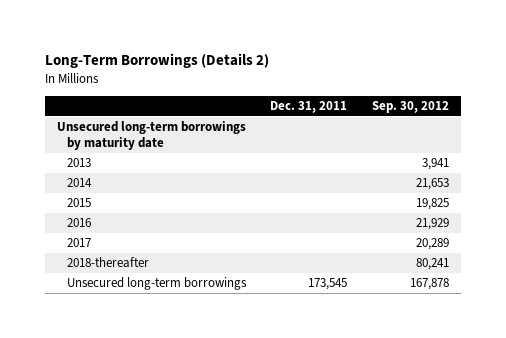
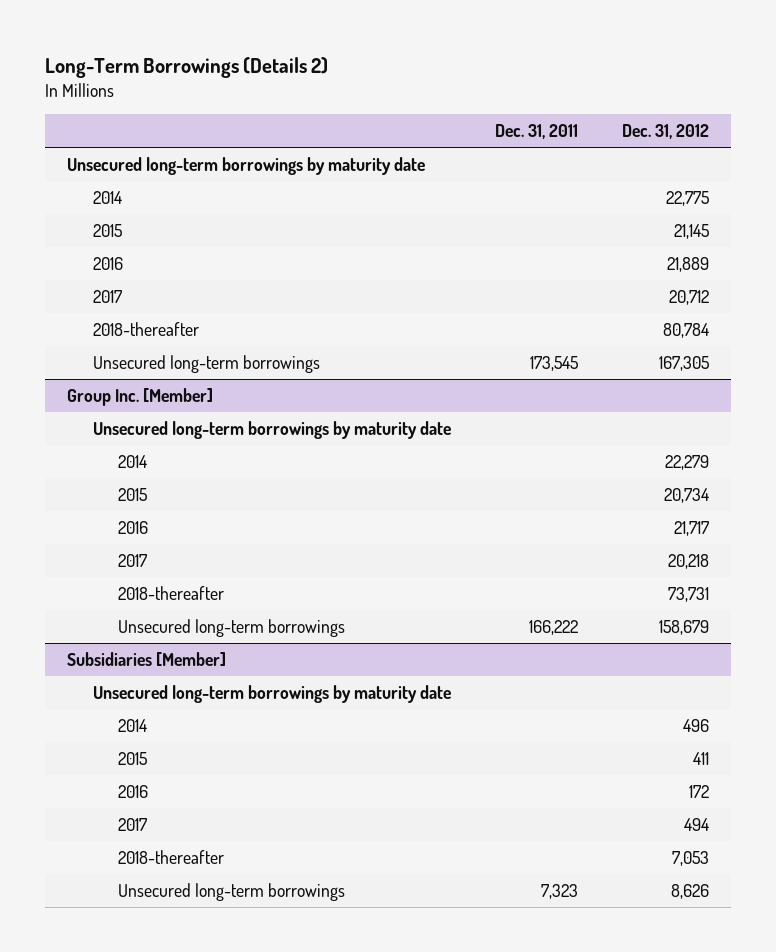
[371,100,449,113] Sep. 30, 2012 -> none
none -> [621,124,709,140] Dec. 31, 2012
[67,158,92,168] 2013 -> none
none -> [67,387,214,406] Group Inc. [Member]
none -> [92,420,451,439] Unsecured long-term borrowings by maturity date
none -> [118,454,148,468] 2014
none -> [118,487,148,501] 2015
none -> [118,520,149,534] 2016
none -> [118,553,148,567] 2017
none -> [118,585,225,600] 2018-thereafter
none -> [118,618,346,637] Unsecured long-term borrowings
none -> [67,651,227,666] Subsidiaries [Member]
none -> [92,684,451,703] Unsecured long-term borrowings by maturity date
none -> [118,718,148,732] 2014
none -> [118,751,148,765] 2015
none -> [118,784,149,798] 2016
none -> [118,817,148,831] 2017
none -> [118,849,225,864] 2018-thereafter
none -> [118,882,346,901] Unsecured long-term borrowings

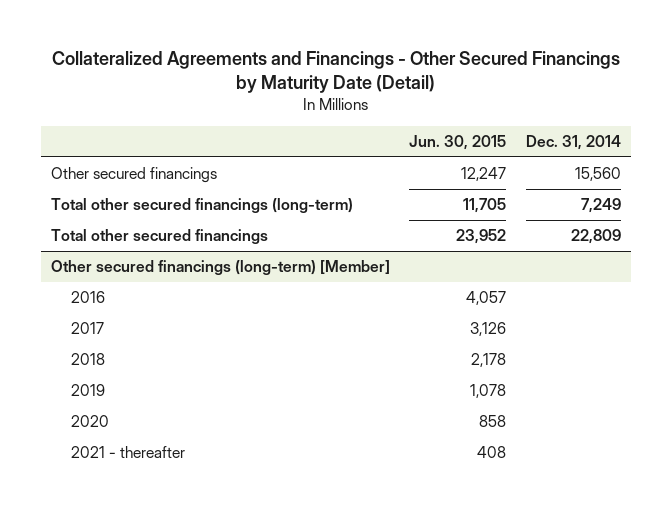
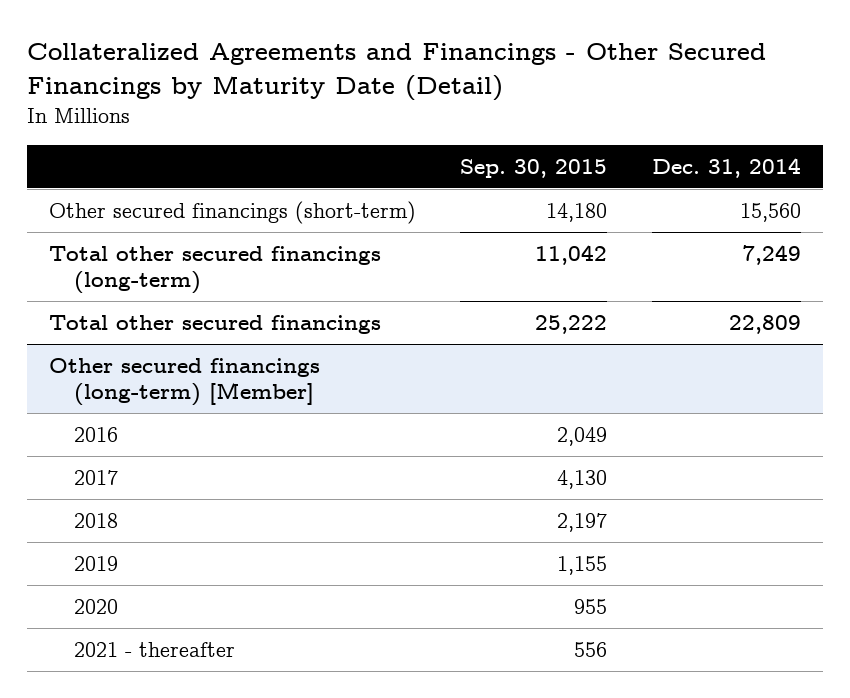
[409,135,507,151] Jun. 30, 2015 -> none
none -> [460,158,608,178] Sep. 30, 2015
[50,167,217,184] Other secured financings -> [48,200,416,224] Other secured financings (short-term)

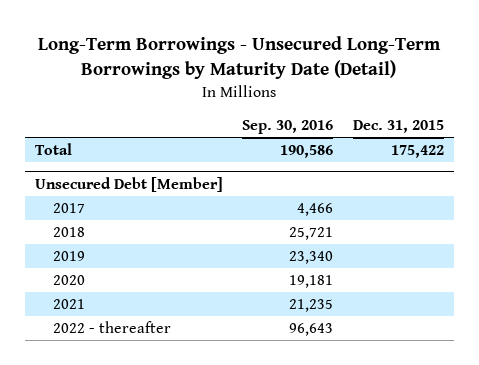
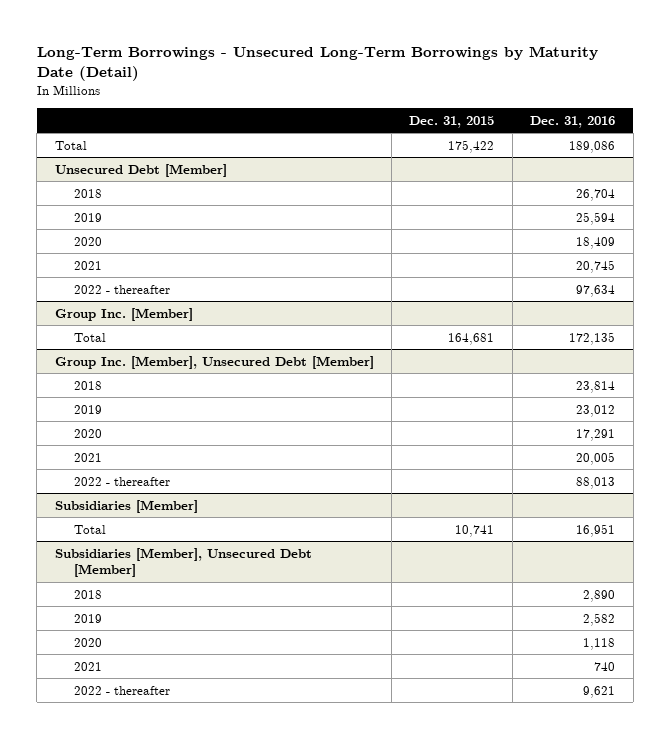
[242,120,334,135] Sep. 30, 2016 -> none
none -> [530,115,616,128] Dec. 31, 2016
[52,203,85,214] 2017 -> none
none -> [54,307,193,321] Group Inc. [Member]
none -> [74,332,107,342] Total
none -> [54,355,374,369] Group Inc. [Member], Unsecured Debt [Member]
none -> [74,380,103,390] 2018
none -> [74,404,103,414] 2019
none -> [74,428,103,438] 2020
none -> [74,452,103,462] 2021
none -> [74,476,171,486] 2022 - thereafter
none -> [54,499,198,513] Subsidiaries [Member]
none -> [74,524,107,534] Total
none -> [54,547,312,578] Subsidiaries [Member], Unsecured Debt [Member]
none -> [74,589,103,599] 2018
none -> [74,613,103,623] 2019
none -> [74,637,103,647] 2020
none -> [74,661,103,671] 2021
none -> [74,685,171,695] 2022 - thereafter

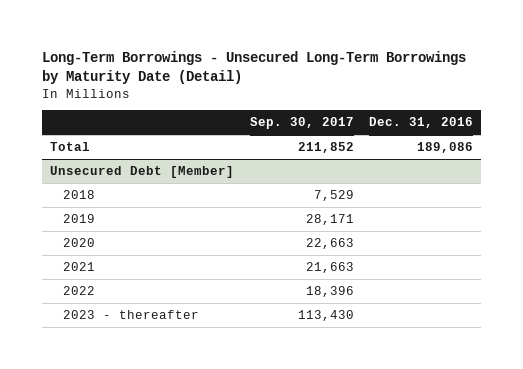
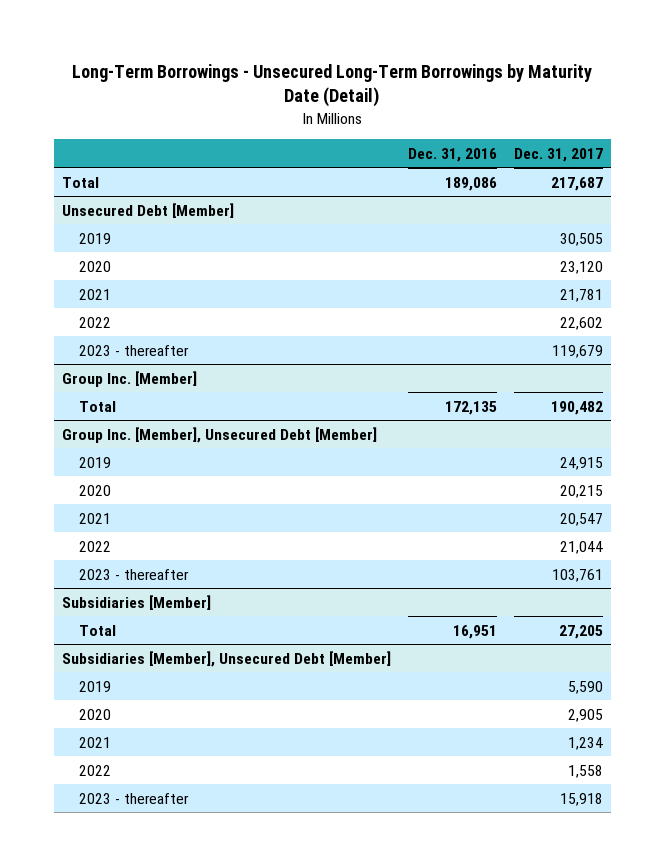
[249,117,354,130] Sep. 30, 2017 -> none
none -> [513,147,603,162] Dec. 31, 2017
[62,190,95,200] 2018 -> none
none -> [61,370,197,387] Group Inc. [Member]
none -> [78,400,116,412] Total
none -> [61,426,377,443] Group Inc. [Member], Unsecured Debt [Member]
none -> [78,456,111,468] 2019
none -> [78,484,111,496] 2020
none -> [78,512,111,524] 2021
none -> [78,540,111,552] 2022
none -> [78,568,189,580] 2023 - thereafter
none -> [61,594,211,610] Subsidiaries [Member]
none -> [78,624,116,636] Total
none -> [61,650,391,667] Subsidiaries [Member], Unsecured Debt [Member]
none -> [78,680,111,692] 2019
none -> [78,708,111,720] 2020
none -> [78,736,111,748] 2021
none -> [78,764,111,776] 2022
none -> [78,792,189,804] 2023 - thereafter

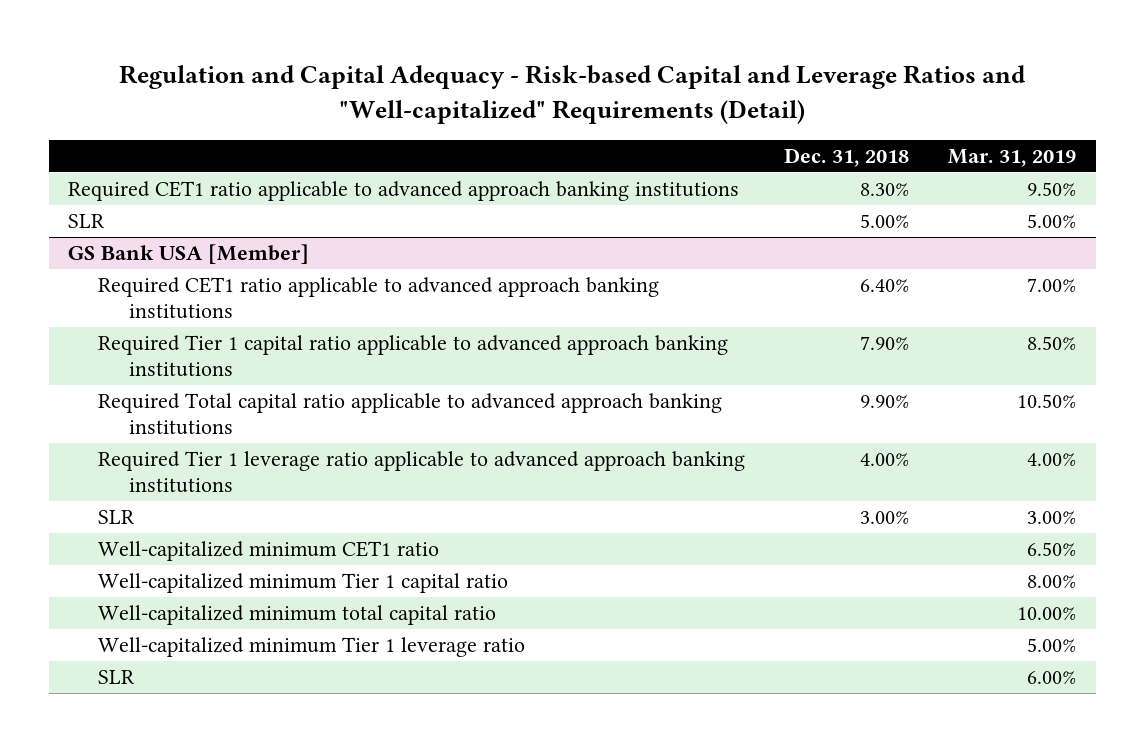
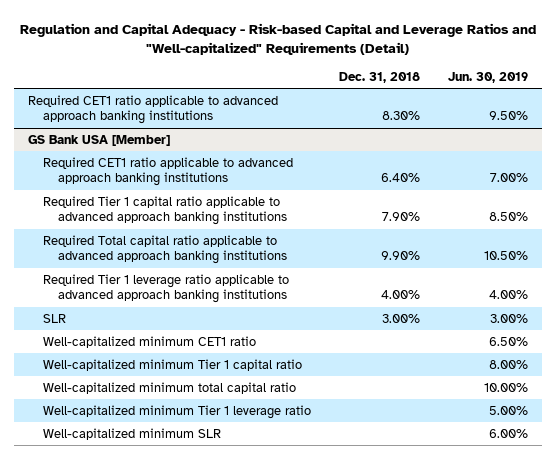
[948,148,1077,167] Mar. 31, 2019 -> none
none -> [447,71,528,83] Jun. 30, 2019
[68,214,105,229] SLR -> none
[98,670,135,685] SLR -> none
none -> [43,427,222,440] Well-capitalized minimum SLR

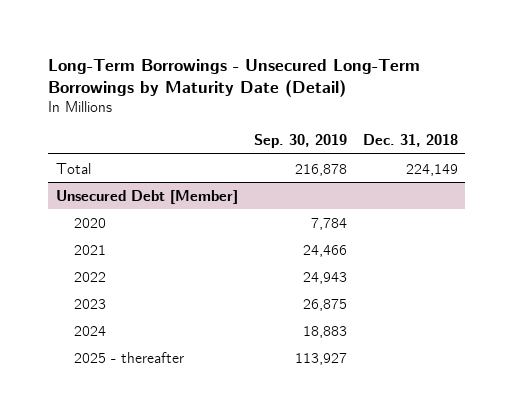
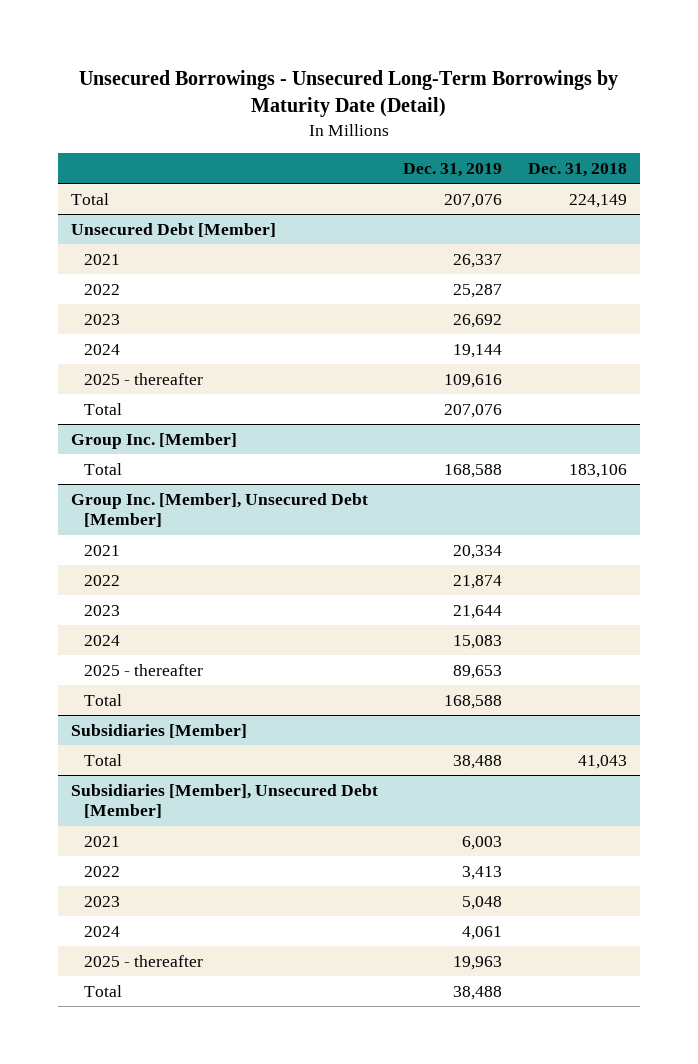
[48,58,421,97] Long-Term Borrowings - Unsecured Long-Term Borrowings by Maturity Date (Detail) -> [78,70,618,118] Unsecured Borrowings - Unsecured Long-Term Borrowings by Maturity Date (Detail)
[253,134,347,149] Sep. 30, 2019 -> none
none -> [403,162,503,177] Dec. 31, 2019
[73,217,106,228] 2020 -> none
none -> [84,402,123,415] Total
none -> [70,432,237,449] Group Inc. [Member]
none -> [84,462,123,475] Total
none -> [70,492,368,528] Group Inc. [Member], Unsecured Debt [Member]
none -> [84,544,121,556] 2021
none -> [84,574,121,586] 2022
none -> [84,604,121,616] 2023
none -> [84,634,121,646] 2024
none -> [84,663,204,676] 2025 - thereafter
none -> [84,693,123,706] Total
none -> [70,723,247,738] Subsidiaries [Member]
none -> [84,753,123,766] Total
none -> [70,783,378,819] Subsidiaries [Member], Unsecured Debt [Member]
none -> [84,835,121,847] 2021
none -> [84,865,121,877] 2022
none -> [84,895,121,907] 2023
none -> [84,925,121,937] 2024
none -> [84,954,204,967] 2025 - thereafter
none -> [84,984,123,997] Total

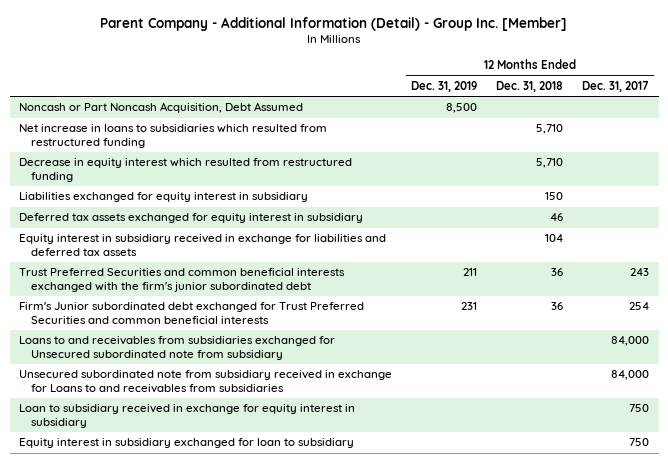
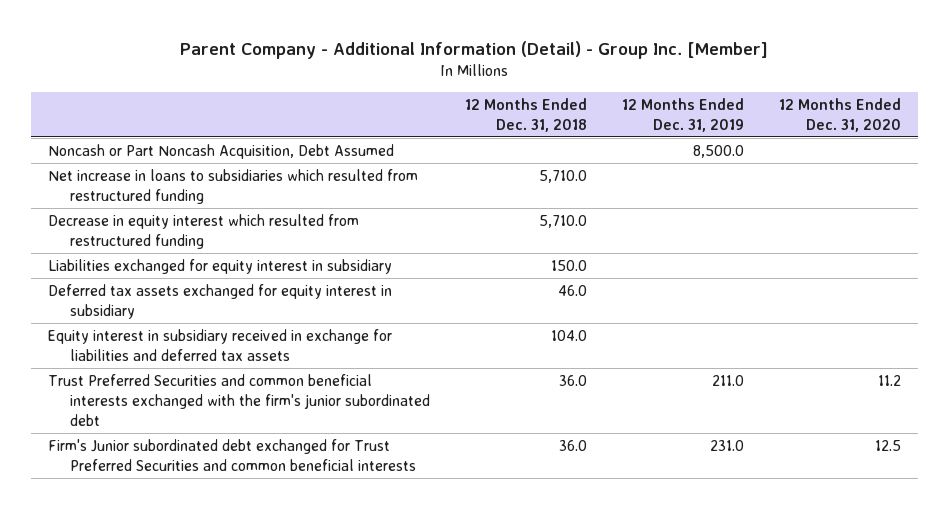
[582,80,650,92] Dec. 31, 2017 -> none
none -> [778,97,901,132] 12 Months Ended Dec. 31, 2020
[19,336,336,360] Loans to and receivables from subsidiaries exchanged for Unsecured subordinated note from subsidiary -> none
[19,370,393,393] Unsecured subordinated note from subsidiary received in exchange for Loans to and receivables from subsidiaries -> none
[19,404,356,428] Loan to subsidiary received in exchange for equity interest in subsidiary -> none
[19,438,355,449] Equity interest in subsidiary exchanged for loan to subsidiary -> none
[446,103,478,114] 8,500 -> [692,144,744,158] 8,500.0
[536,124,564,135] 5,710 -> [538,169,587,183] 5,710.0
[536,158,564,169] 5,710 -> [538,214,587,228] 5,710.0
[545,192,564,201] 150 -> [550,259,587,271] 150.0
[550,213,564,222] 46 -> [557,284,587,296] 46.0
[545,234,564,243] 104 -> [550,329,587,341] 104.0
[463,268,478,277] 211 -> [711,374,744,386] 211.0
[551,268,564,277] 36 -> [558,374,587,386] 36.0
[461,302,478,311] 231 -> [709,439,744,451] 231.0
[551,302,564,311] 36 -> [558,439,587,451] 36.0

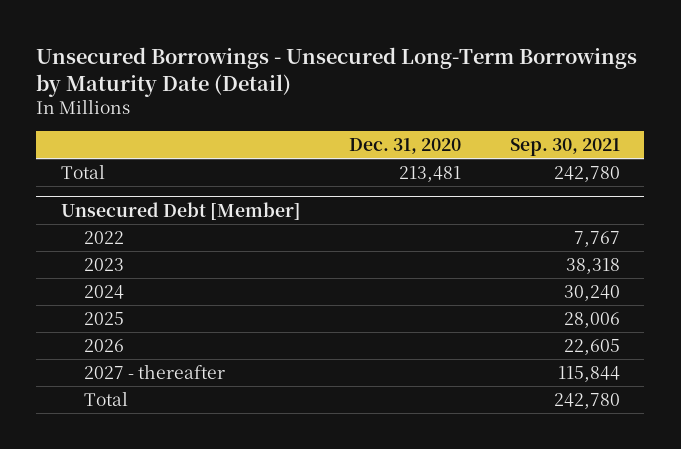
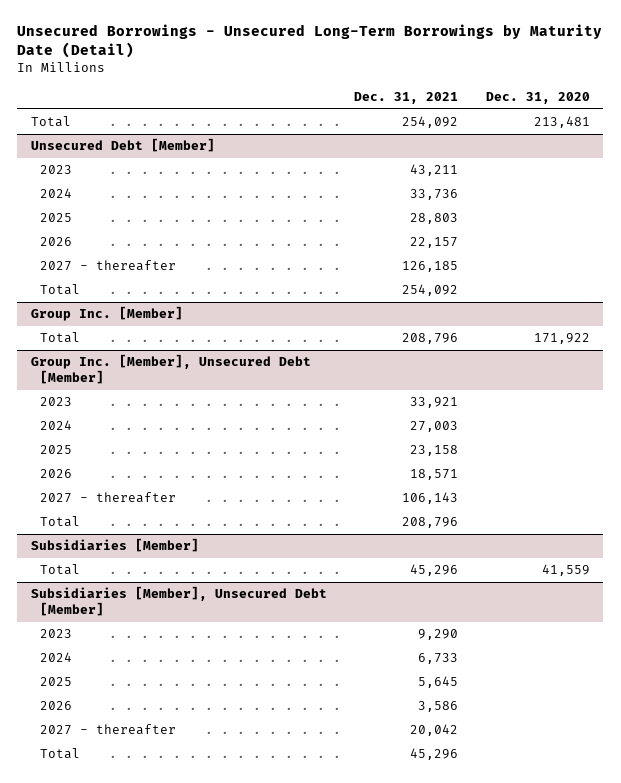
[509,138,620,157] Sep. 30, 2021 -> none
none -> [354,91,459,104] Dec. 31, 2021
[84,230,125,244] 2022 -> none
none -> [30,306,183,322] Group Inc. [Member]
none -> [39,332,80,344] Total
none -> [30,354,311,384] Group Inc. [Member], Unsecured Debt [Member]
none -> [39,397,72,407] 2023
none -> [39,420,72,431] 2024
none -> [39,445,72,455] 2025
none -> [39,469,72,479] 2026
none -> [39,492,176,504] 2027 - thereafter
none -> [39,516,80,528] Total
none -> [30,538,199,553] Subsidiaries [Member]
none -> [39,564,80,576] Total
none -> [30,586,327,616] Subsidiaries [Member], Unsecured Debt [Member]
none -> [39,629,72,639] 2023
none -> [39,652,72,663] 2024
none -> [39,677,72,687] 2025
none -> [39,701,72,711] 2026
none -> [39,724,176,736] 2027 - thereafter
none -> [39,748,80,760] Total

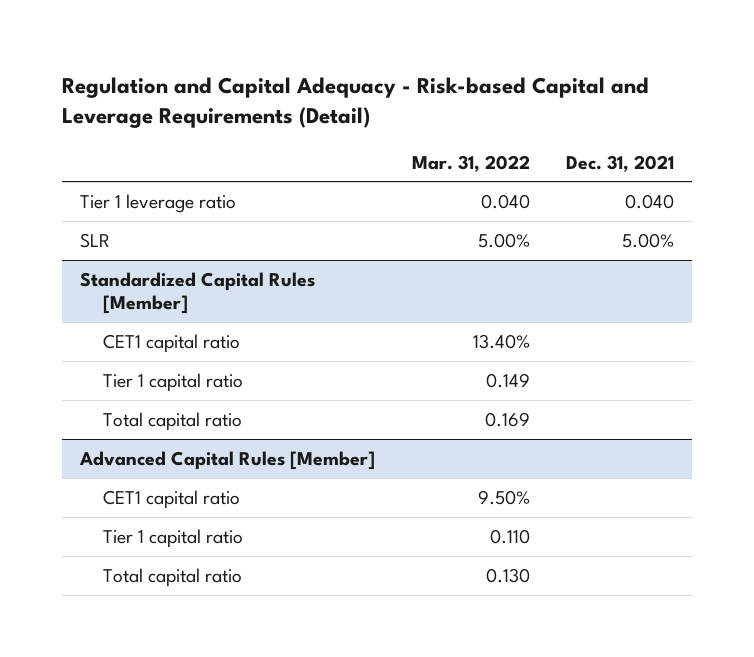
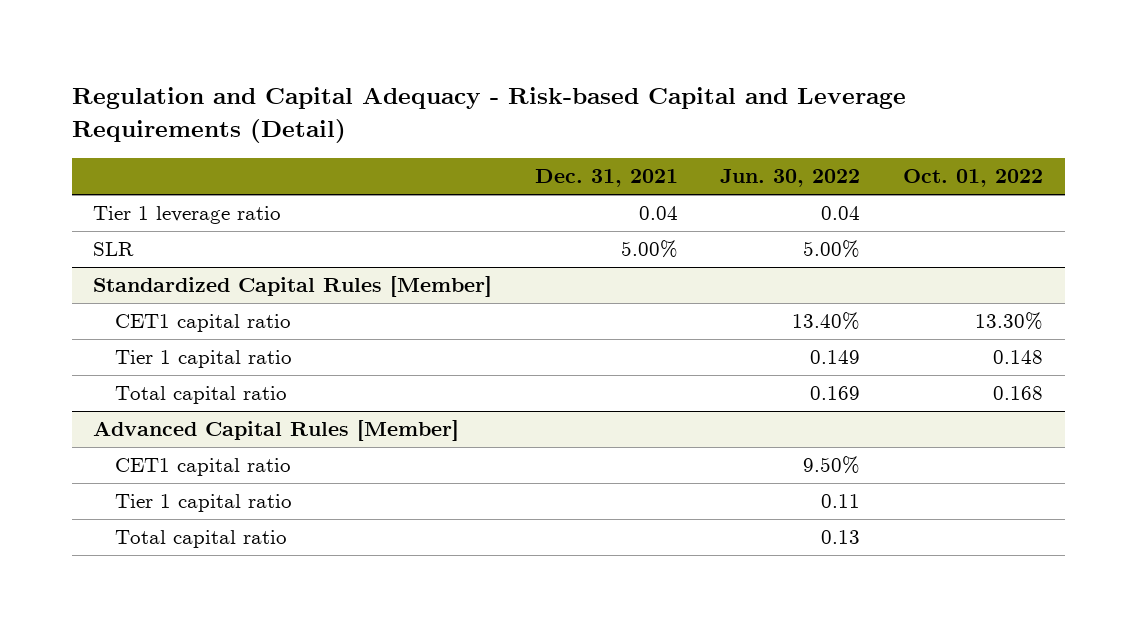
[411,154,530,172] Mar. 31, 2022 -> none
none -> [720,169,861,188] Jun. 30, 2022
none -> [903,169,1044,188] Oct. 01, 2022
[625,193,675,209] 0.040 -> [638,206,678,221] 0.04

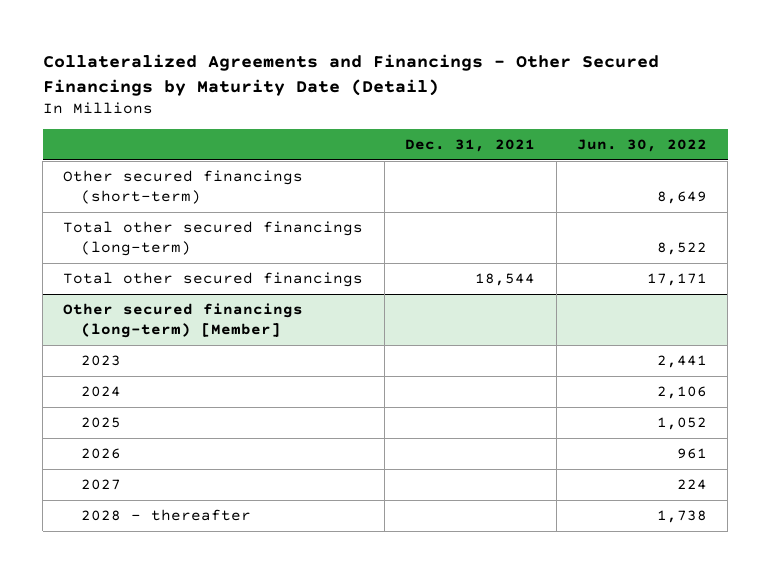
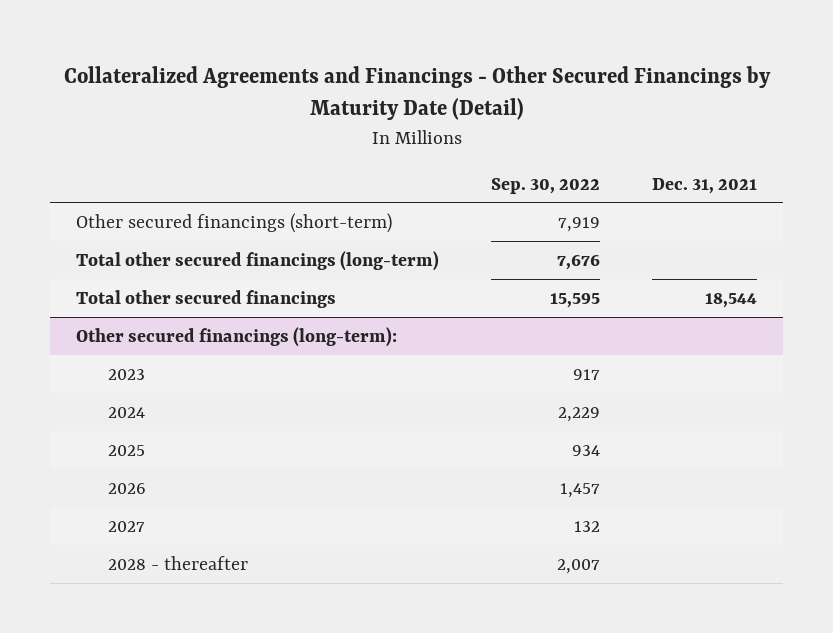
[576,139,707,153] Jun. 30, 2022 -> none
none -> [491,177,601,194] Sep. 30, 2022
[63,302,304,339] Other secured financings (long-term) [Member] -> [76,326,398,347] Other secured financings (long-term):

